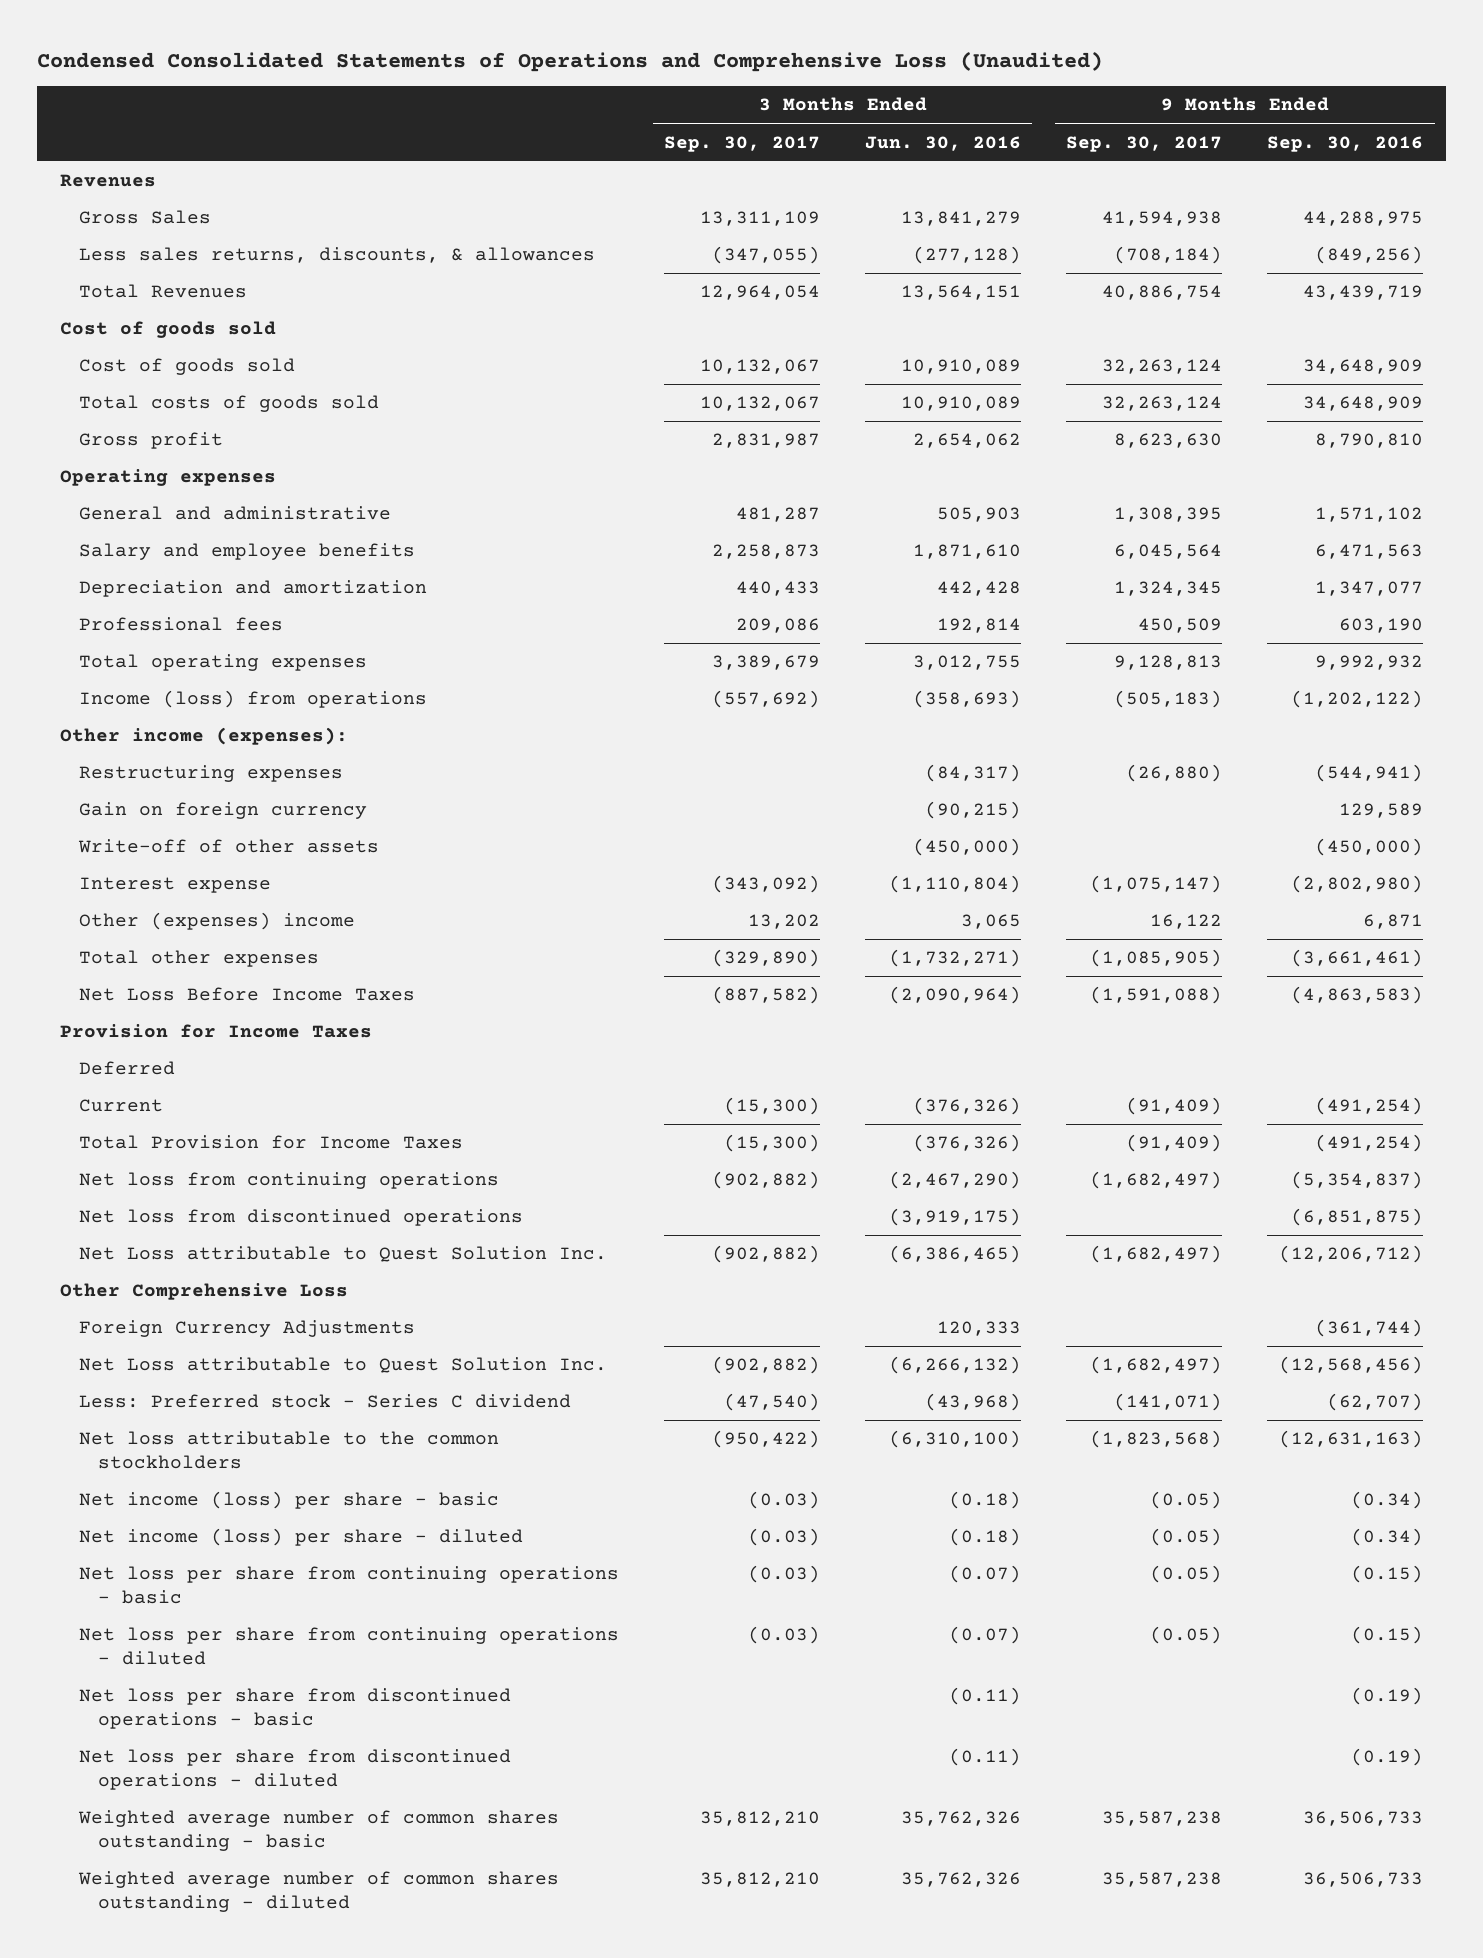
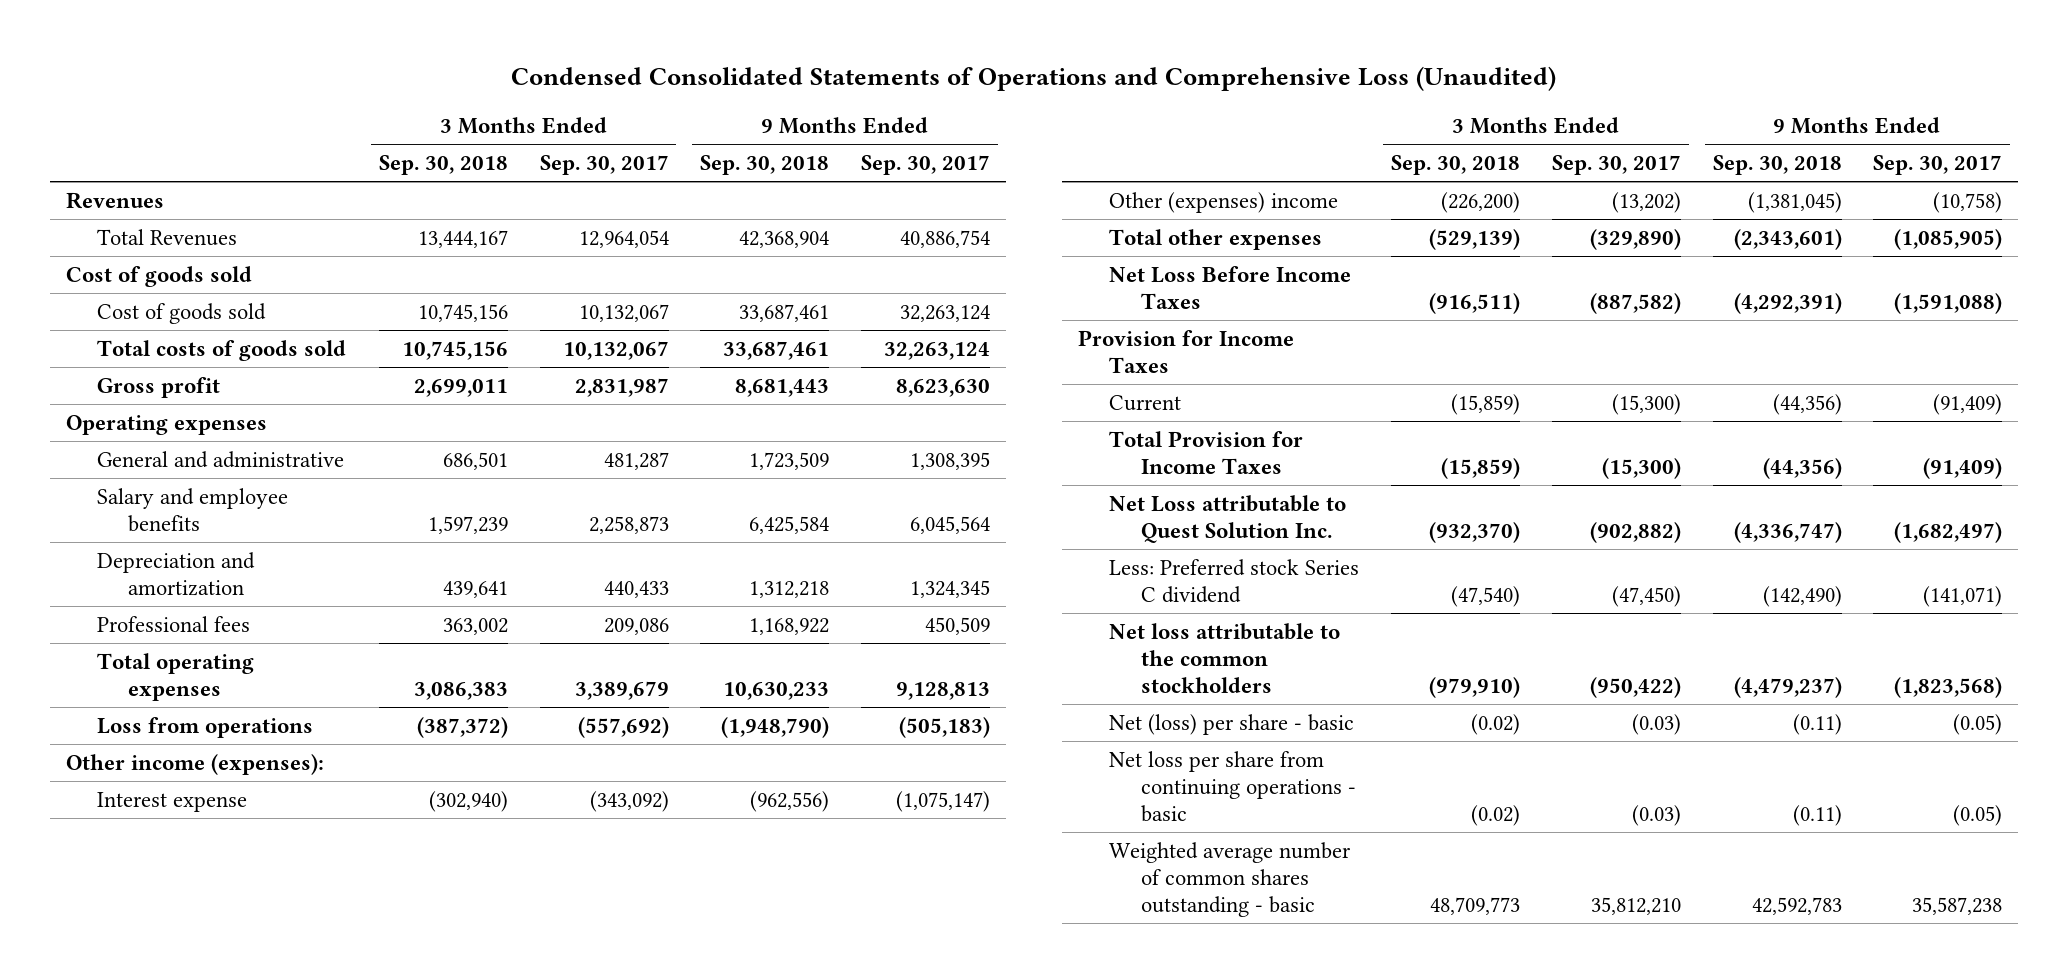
[865,135,1022,151] Jun. 30, 2016 -> none
[1267,135,1424,152] Sep. 30, 2016 -> none
none -> [378,155,508,176] Sep. 30, 2018
none -> [700,155,830,176] Sep. 30, 2018
[78,210,211,225] Gross Sales -> none
[78,247,595,264] Less sales returns, discounts, & allowances -> none
[78,690,427,709] Income (loss) from operations -> [97,716,314,738] Loss from operations
[78,765,343,783] Restructuring expenses -> none
[78,802,367,820] Gain on foreign currency -> none
[77,839,379,854] Write-off of other assets -> none
[747,914,820,930] 13,202 -> [1611,191,1681,213] (13,202)
[1150,914,1223,930] 16,122 -> [1933,191,2003,213] (10,758)
[78,1061,175,1076] Deferred -> none
[78,1172,499,1190] Net loss from continuing operations -> none
[78,1209,523,1227] Net loss from discontinued operations -> none
[59,1283,348,1301] Other Comprehensive Loss -> none
[78,1320,415,1338] Foreign Currency Adjustments -> none
[78,1357,607,1374] Net Loss attributable to Quest Solution Inc. -> none
[78,1394,571,1409] Less: Preferred stock - Series C dividend -> [1109,558,1360,603] Less: Preferred stock Series C dividend
[723,1393,820,1412] (47,540) -> [1611,585,1681,607] (47,450)
[78,1528,523,1547] Net income (loss) per share - diluted -> none
[78,1491,499,1510] Net income (loss) per share - basic -> [1109,713,1355,735] Net (loss) per share - basic
[78,1627,619,1665] Net loss per share from continuing operations - diluted -> none
[78,1688,511,1729] Net loss per share from discontinued operations - basic -> none
[78,1749,511,1790] Net loss per share from discontinued operations - diluted -> none
[77,1871,559,1912] Weighted average number of common shares outstanding - diluted -> none

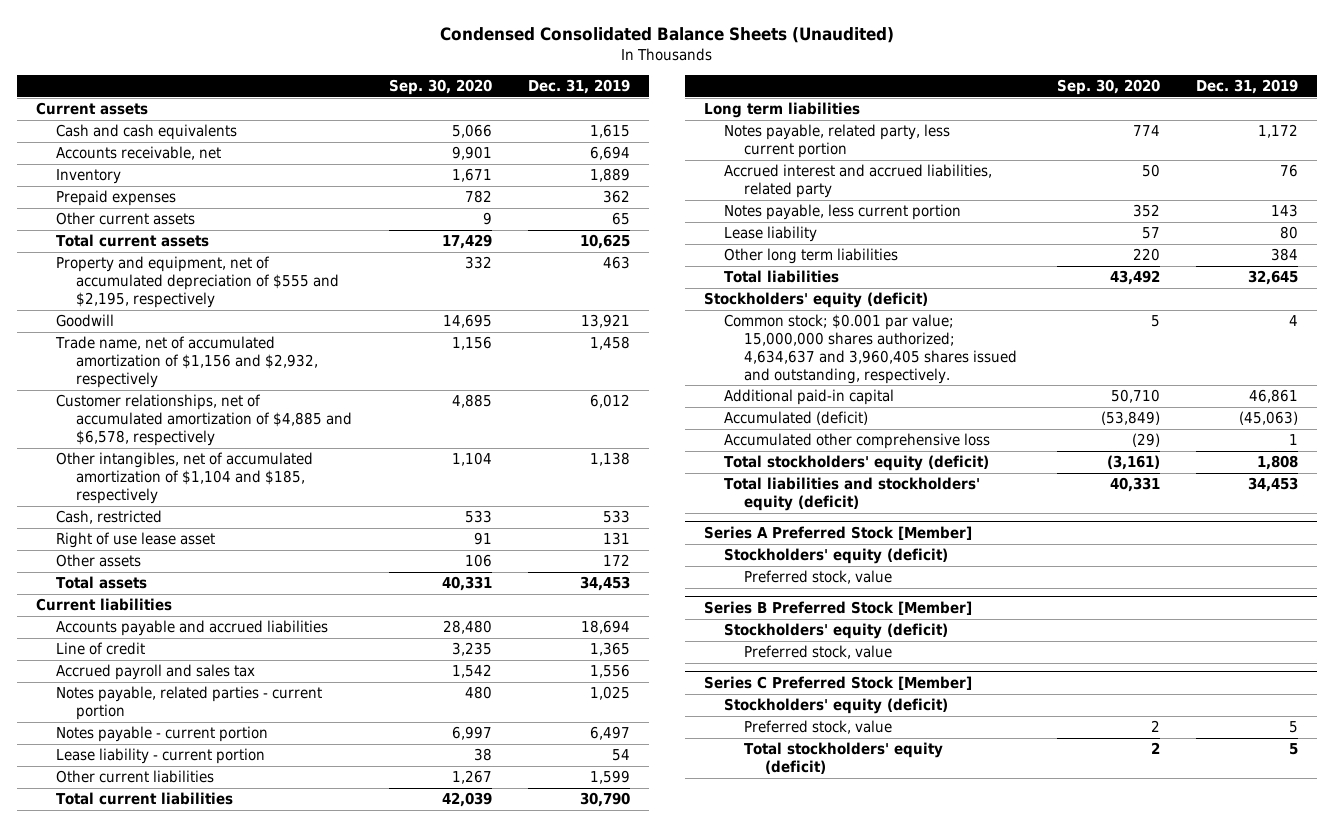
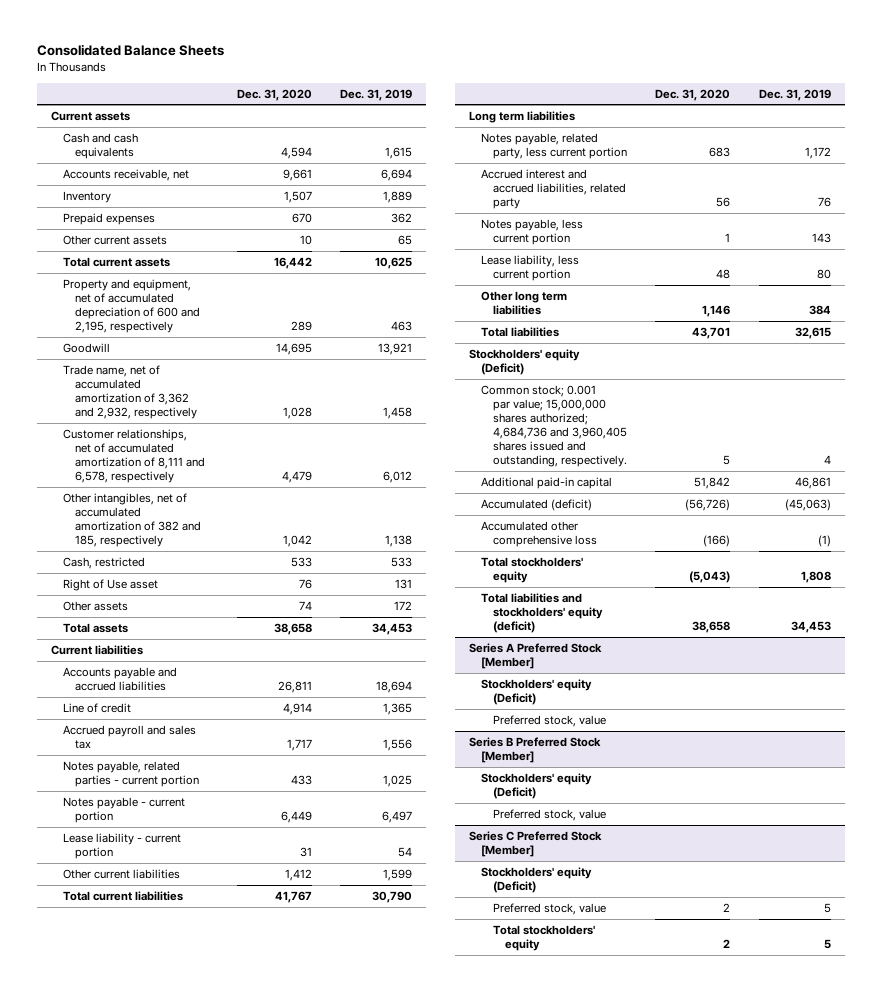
[439,27,894,44] Condensed Consolidated Balance Sheets (Unaudited) -> [37,44,225,57] Consolidated Balance Sheets
[388,79,492,96] Sep. 30, 2020 -> none
none -> [237,88,313,101] Dec. 31, 2020
[55,256,340,308] Property and equipment, net of accumulated depreciation of $555 and $2,195, respectively -> [63,278,200,334] Property and equipment, net of accumulated depreciation of 600 and 2,195, respectively
[54,336,319,388] Trade name, net of accumulated amortization of $1,156 and $2,932, respectively -> [63,364,197,420] Trade name, net of accumulated amortization of 3,362 and 2,932, respectively
[55,394,353,446] Customer relationships, net of accumulated amortization of $4,885 and $6,578, respectively -> [63,428,205,484] Customer relationships, net of accumulated amortization of 8,111 and 6,578, respectively
[55,452,313,504] Other intangibles, net of accumulated amortization of $1,104 and $185, respectively -> [63,492,201,548] Other intangibles, net of accumulated amortization of 382 and 185, respectively
[55,532,215,549] Right of use lease asset -> [63,578,159,591] Right of Use asset
[723,226,817,243] Lease liability -> [481,254,580,282] Lease liability, less current portion
[1248,270,1299,286] 32,645 -> [794,326,831,339] 32,615
[703,292,928,309] Stockholders' equity (deficit) -> [469,348,581,376] Stockholders' equity (Deficit)
[723,314,1018,384] Common stock; $0.001 par value; 15,000,000 shares authorized; 4,634,637 and 3,960,405 shares issued and outstanding, respectively. -> [481,384,628,468] Common stock; 0.001 par value; 15,000,000 shares authorized; 4,684,736 and 3,960,405 shares issued and outstanding, respectively.
[1289,434,1299,446] 1 -> [817,535,831,548] (1)
[723,455,989,472] Total stockholders' equity (deficit) -> [481,556,584,584] Total stockholders' equity
[723,548,948,565] Stockholders' equity (deficit) -> [481,678,593,706] Stockholders' equity (Deficit)
[723,623,948,640] Stockholders' equity (deficit) -> [481,772,593,800] Stockholders' equity (Deficit)
[723,698,948,715] Stockholders' equity (deficit) -> [481,866,593,894] Stockholders' equity (Deficit)
[744,742,944,775] Total stockholders' equity (deficit) -> [493,924,596,952] Total stockholders' equity

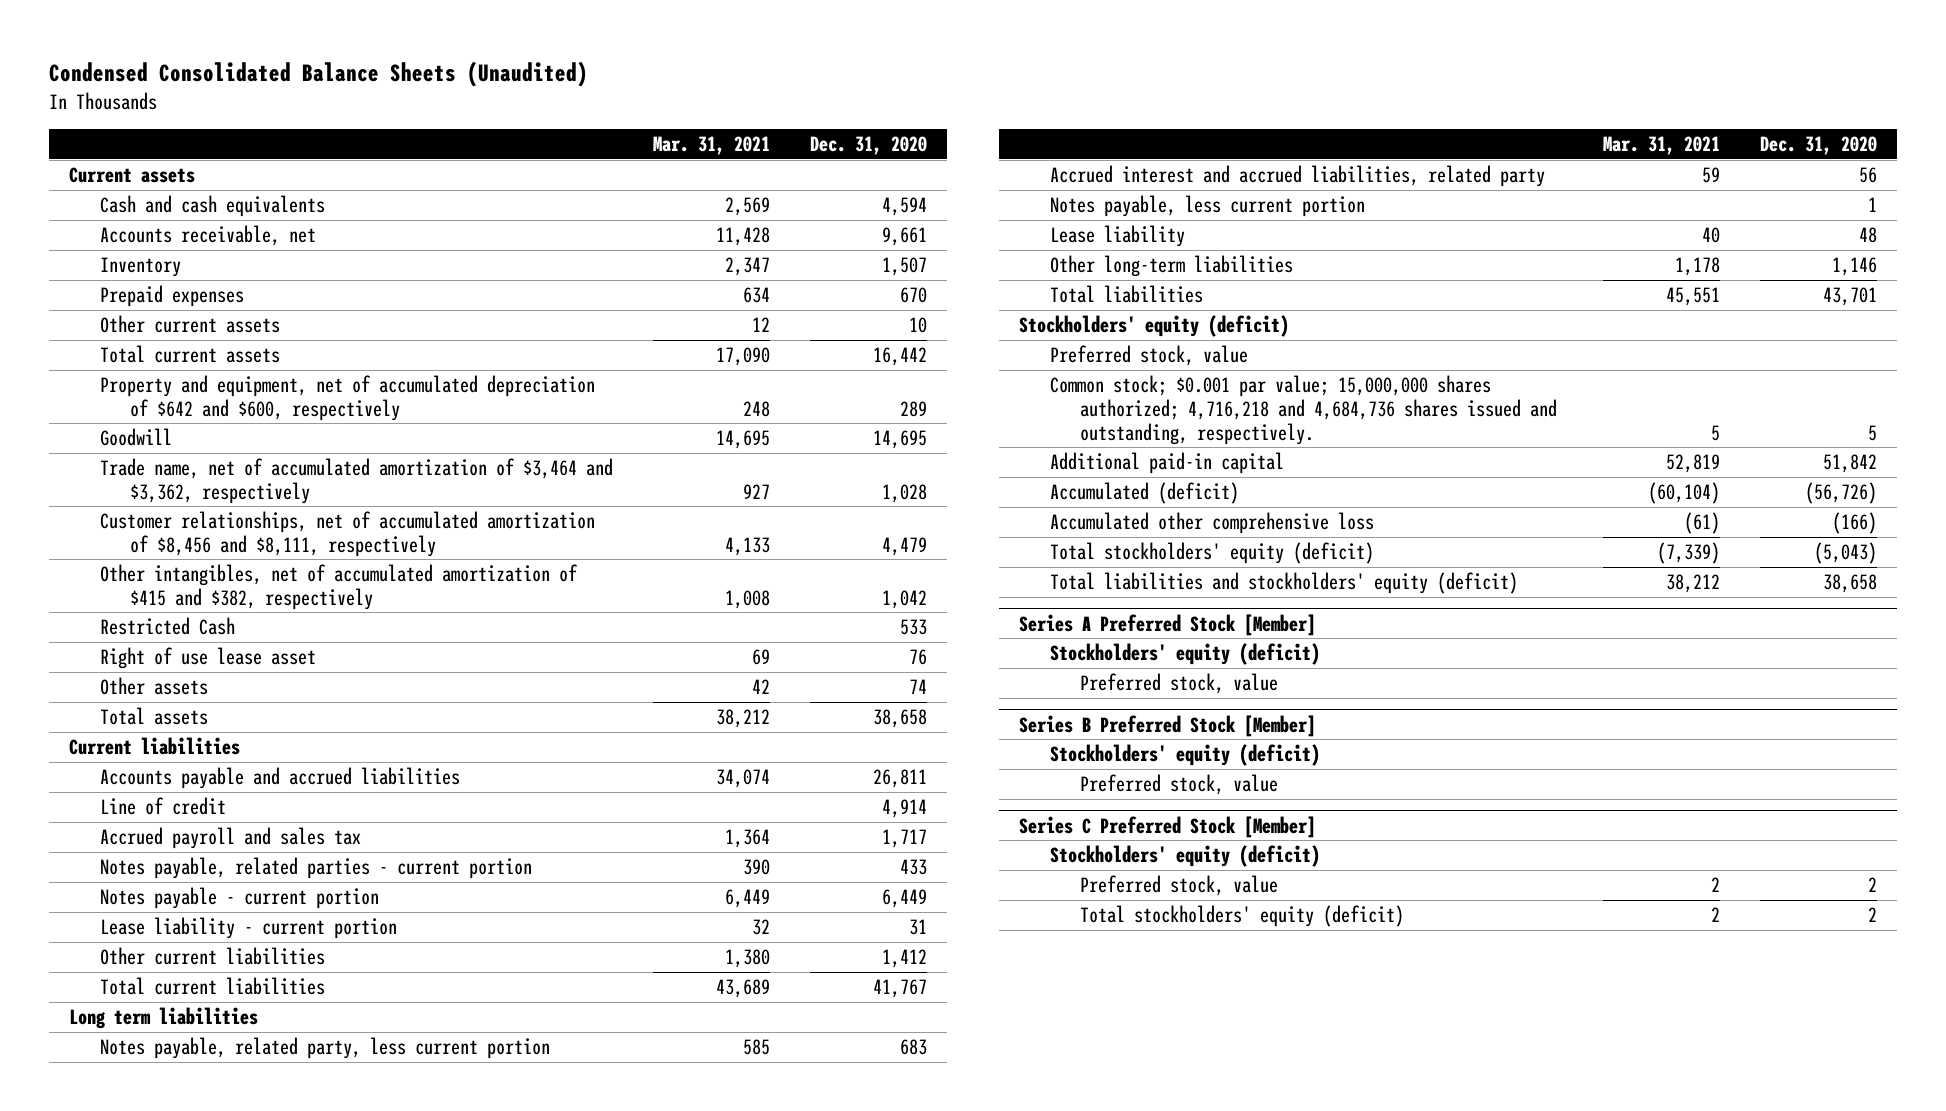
[37,44,225,57] Consolidated Balance Sheets -> [48,60,588,87] Condensed Consolidated Balance Sheets (Unaudited)
[340,88,413,101] Dec. 31, 2019 -> none
none -> [652,136,770,156] Mar. 31, 2021
[63,278,200,334] Property and equipment, net of accumulated depreciation of 600 and 2,195, respectively -> [99,374,595,421] Property and equipment, net of accumulated depreciation of $642 and $600, respectively
[63,364,197,420] Trade name, net of accumulated amortization of 3,362 and 2,932, respectively -> [99,457,613,504] Trade name, net of accumulated amortization of $3,464 and $3,362, respectively
[63,428,205,484] Customer relationships, net of accumulated amortization of 8,111 and 6,578, respectively -> [99,510,595,557] Customer relationships, net of accumulated amortization of $8,456 and $8,111, respectively
[63,492,201,548] Other intangibles, net of accumulated amortization of 382 and 185, respectively -> [99,563,578,610] Other intangibles, net of accumulated amortization of $415 and $382, respectively
[63,556,146,569] Cash, restricted -> [99,616,235,635] Restricted Cash
[63,578,159,591] Right of Use asset -> [99,646,316,669] Right of use lease asset
[481,254,580,282] Lease liability, less current portion -> [1049,224,1185,247] Lease liability
[481,290,568,316] Other long term liabilities -> [1049,254,1293,277] Other long-term liabilities
[469,348,581,376] Stockholders' equity (Deficit) -> [1018,314,1289,337] Stockholders' equity (deficit)
none -> [1049,344,1248,366] Preferred stock, value
[481,384,628,468] Common stock; 0.001 par value; 15,000,000 shares authorized; 4,684,736 and 3,960,405 shares issued and outstanding, respectively. -> [1049,374,1558,445] Common stock; $0.001 par value; 15,000,000 shares authorized; 4,716,218 and 4,684,736 shares issued and outstanding, respectively.
[481,556,584,584] Total stockholders' equity -> [1049,541,1374,564] Total stockholders' equity (deficit)
[481,678,593,706] Stockholders' equity (Deficit) -> [1049,642,1320,665] Stockholders' equity (deficit)
[481,772,593,800] Stockholders' equity (Deficit) -> [1049,743,1320,766] Stockholders' equity (deficit)
[481,866,593,894] Stockholders' equity (Deficit) -> [1049,844,1320,867] Stockholders' equity (deficit)
[493,924,596,952] Total stockholders' equity -> [1080,904,1405,927] Total stockholders' equity (deficit)

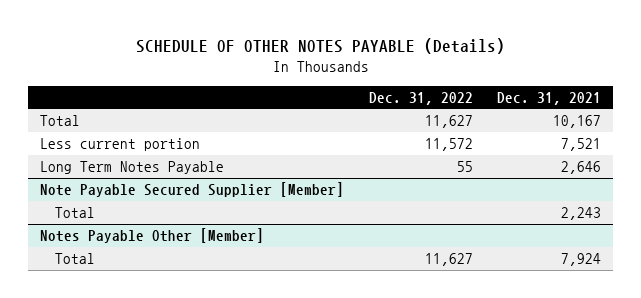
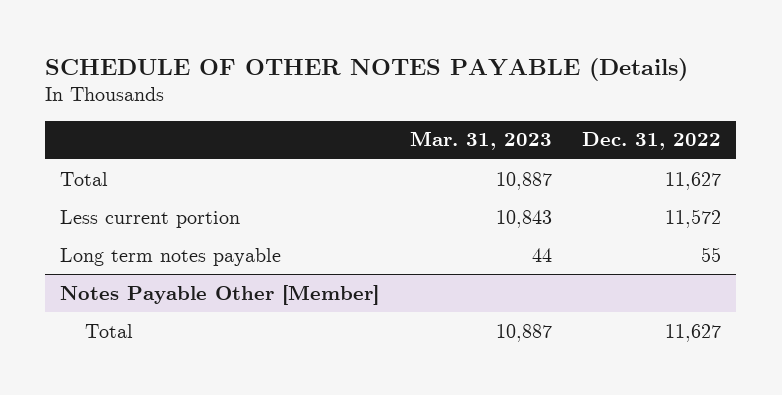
[497,91,602,105] Dec. 31, 2021 -> none
none -> [409,131,552,151] Mar. 31, 2023
[40,182,345,198] Note Payable Secured Supplier [Member] -> none
[54,207,95,219] Total -> none
[40,161,225,175] Long Term Notes Payable -> [60,247,282,266] Long term notes payable

